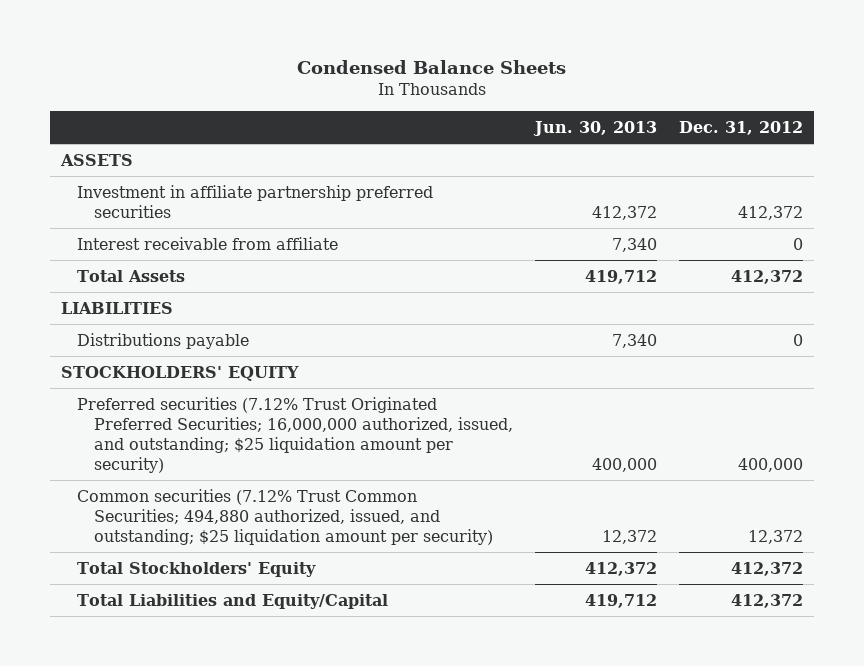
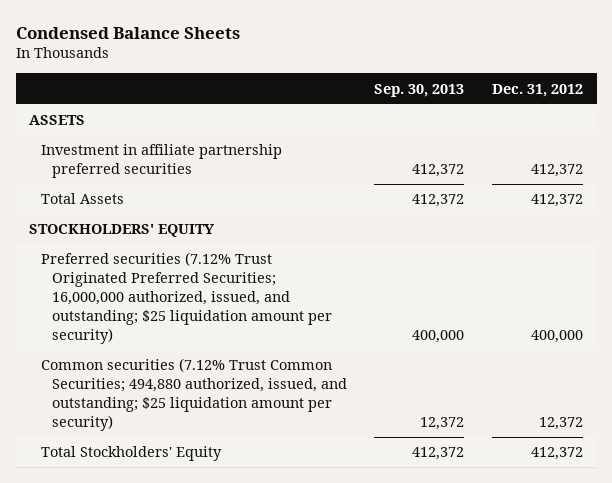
[532,120,657,136] Jun. 30, 2013 -> none
none -> [374,83,465,97] Sep. 30, 2013
[77,236,339,250] Interest receivable from affiliate -> none
[60,301,173,314] LIABILITIES -> none
[77,332,250,349] Distributions payable -> none
[77,593,389,609] Total Liabilities and Equity/Capital -> none

